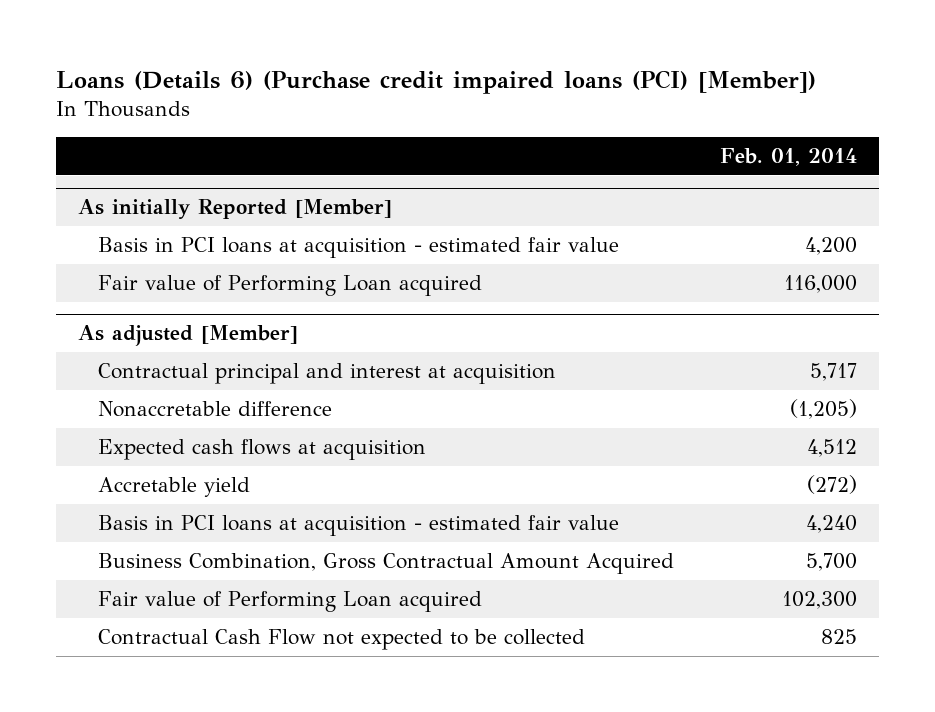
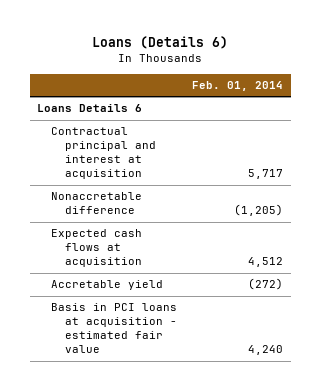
[55,69,816,94] Loans (Details 6) (Purchase credit impaired loans (PCI) [Member]) -> [92,36,229,50] Loans (Details 6)
[78,199,393,220] As initially Reported [Member] -> none
[98,237,620,259] Basis in PCI loans at acquisition - estimated fair value -> none
[98,275,483,297] Fair value of Performing Loan acquired -> none
[78,325,299,347] As adjusted [Member] -> none
none -> [37,104,143,113] Loans Details 6
[98,553,675,575] Business Combination, Gross Contractual Amount Acquired -> none
[98,591,483,613] Fair value of Performing Loan acquired -> none
[98,629,586,651] Contractual Cash Flow not expected to be collected -> none

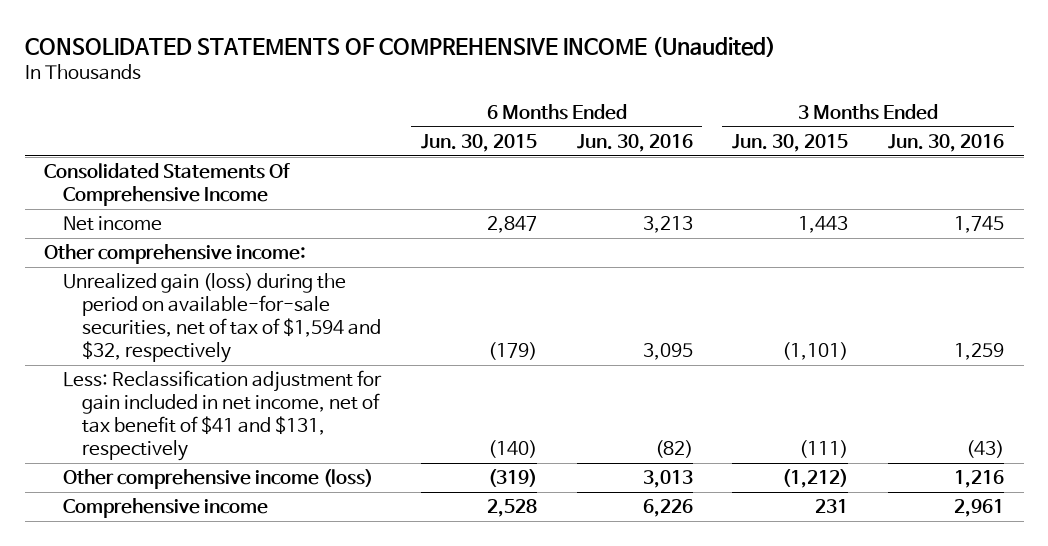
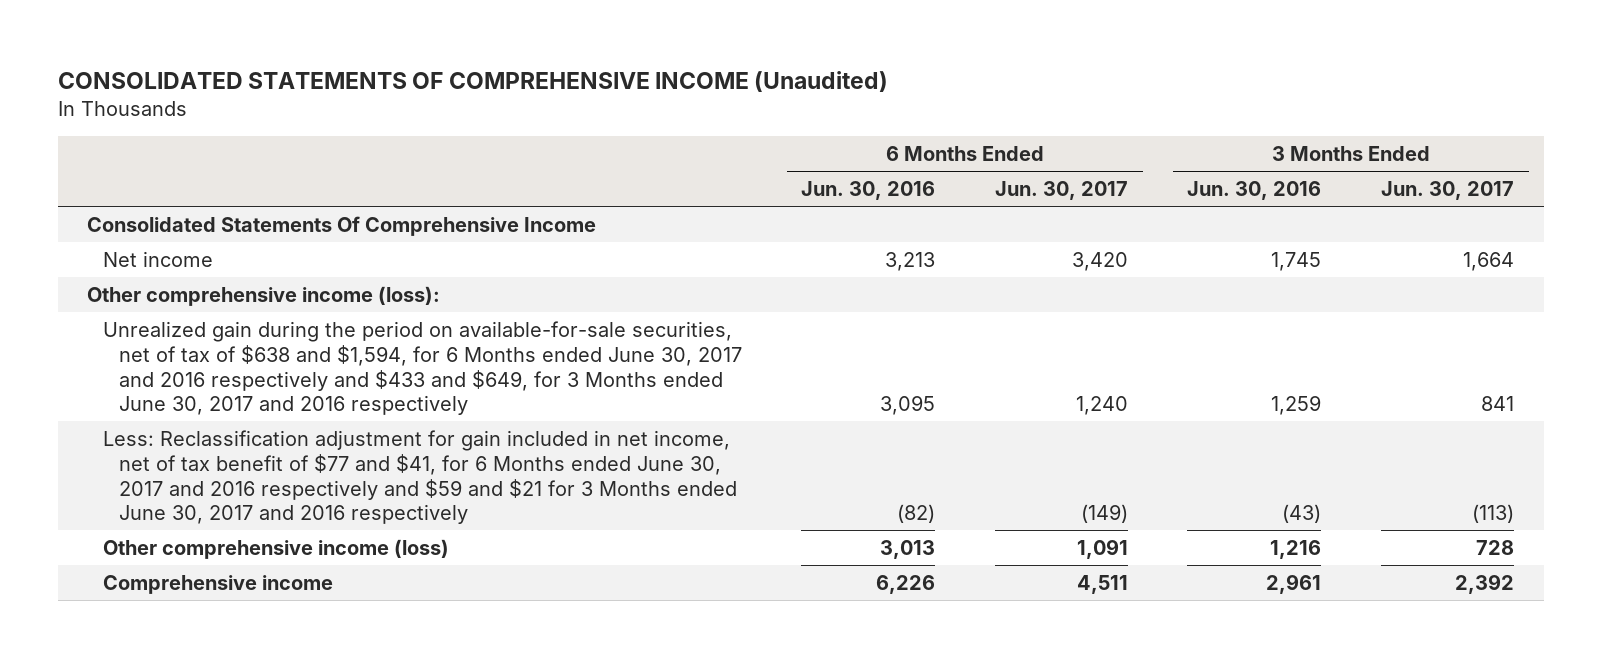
[420,133,537,152] Jun. 30, 2015 -> none
[732,133,849,152] Jun. 30, 2015 -> none
none -> [994,180,1128,200] Jun. 30, 2017
none -> [1380,180,1514,200] Jun. 30, 2017
[44,244,307,265] Other comprehensive income: -> [87,285,441,306] Other comprehensive income (loss):
[63,273,382,364] Unrealized gain (loss) during the period on available-for-sale securities, net of tax of $1,594 and $32, respectively -> [103,320,742,416] Unrealized gain during the period on available-for-sale securities, net of tax of $638 and $1,594, for 6 Months ended June 30, 2017 and 2016 respectively and $433 and $649, for 3 Months ended June 30, 2017 and 2016 respectively
[63,370,383,462] Less: Reclassification adjustment for gain included in net income, net of tax benefit of $41 and $131, respectively -> [103,429,737,525] Less: Reclassification adjustment for gain included in net income, net of tax benefit of $77 and $41, for 6 Months ended June 30, 2017 and 2016 respectively and $59 and $21 for 3 Months ended June 30, 2017 and 2016 respectively

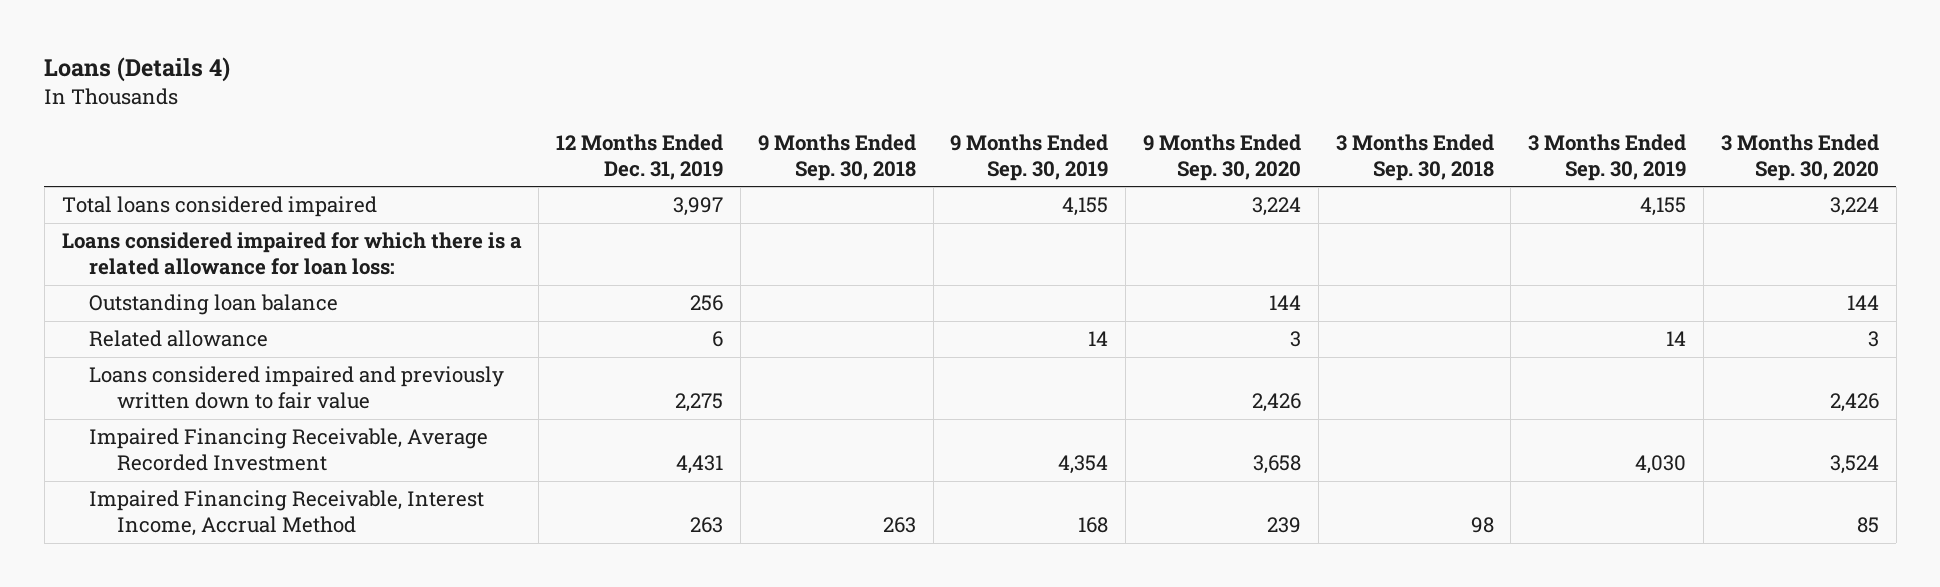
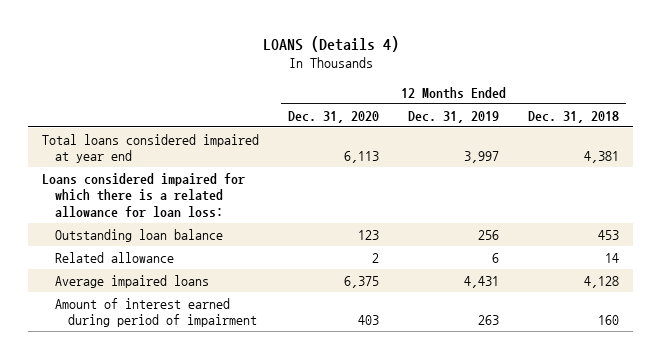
[44,57,231,83] Loans (Details 4) -> [262,36,399,53] LOANS (Details 4)
[757,133,916,181] 9 Months Ended Sep. 30, 2018 -> none
[950,133,1109,181] 9 Months Ended Sep. 30, 2019 -> none
[1142,133,1301,181] 9 Months Ended Sep. 30, 2020 -> none
[1335,133,1494,181] 3 Months Ended Sep. 30, 2018 -> none
[1528,133,1687,181] 3 Months Ended Sep. 30, 2019 -> none
[1720,133,1879,181] 3 Months Ended Sep. 30, 2020 -> none
none -> [288,110,380,123] Dec. 31, 2020
none -> [527,110,619,123] Dec. 31, 2018
[61,196,377,218] Total loans considered impaired -> [42,133,260,164] Total loans considered impaired at year end
[89,366,505,409] Loans considered impaired and previously written down to fair value -> none
[89,428,489,471] Impaired Financing Receivable, Average Recorded Investment -> [55,274,210,288] Average impaired loans
[89,490,485,536] Impaired Financing Receivable, Interest Income, Accrual Method -> [55,297,258,328] Amount of interest earned during period of impairment

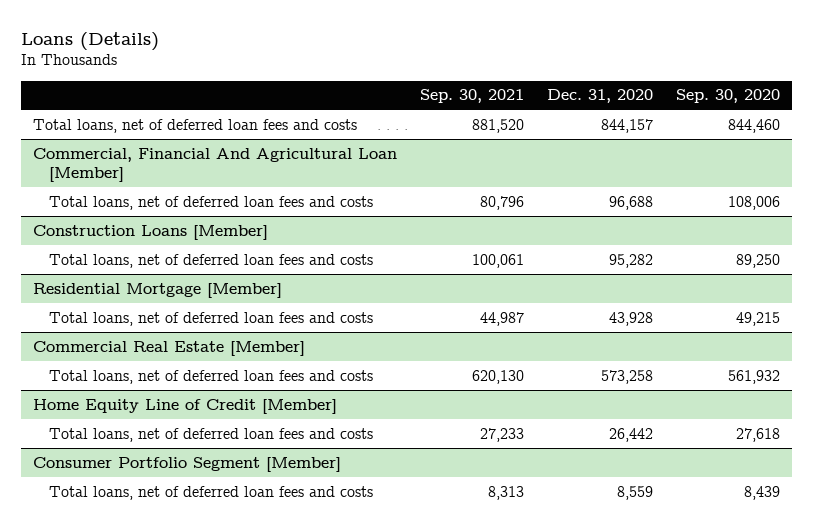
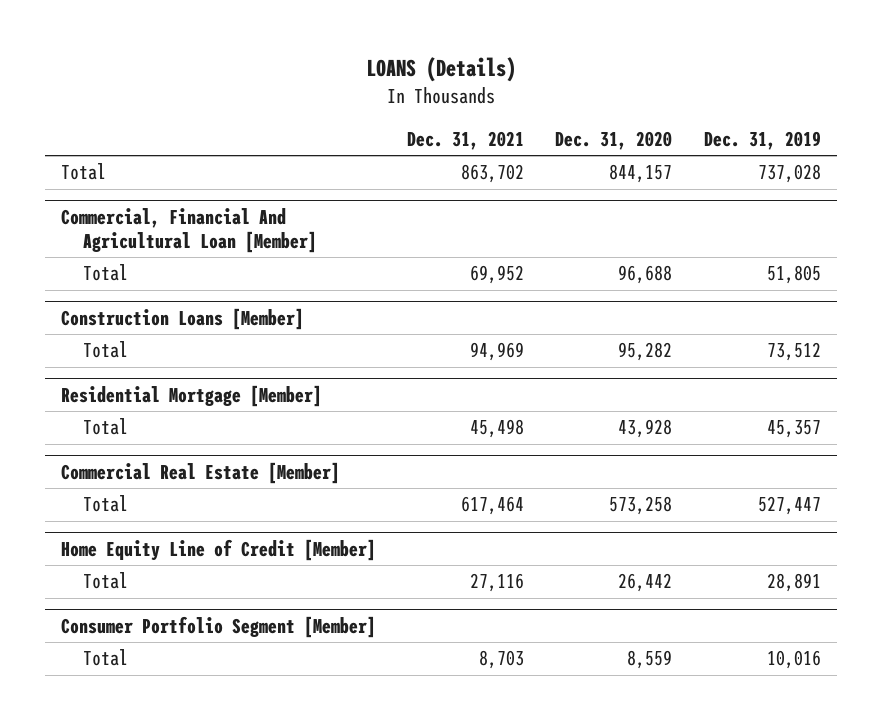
[20,31,159,51] Loans (Details) -> [365,57,516,83] LOANS (Details)
[419,89,524,104] Sep. 30, 2021 -> none
[676,89,781,104] Sep. 30, 2020 -> none
none -> [407,130,525,150] Dec. 31, 2021
none -> [703,130,821,150] Dec. 31, 2019
[32,118,357,133] Total loans, net of deferred loan fees and costs -> [60,163,106,181] Total
[49,195,374,210] Total loans, net of deferred loan fees and costs -> [83,264,129,282] Total
[49,253,374,268] Total loans, net of deferred loan fees and costs -> [83,341,129,359] Total
[49,311,374,326] Total loans, net of deferred loan fees and costs -> [83,418,129,436] Total
[49,369,374,384] Total loans, net of deferred loan fees and costs -> [83,495,129,513] Total
[49,427,374,442] Total loans, net of deferred loan fees and costs -> [83,572,129,590] Total
[49,485,374,500] Total loans, net of deferred loan fees and costs -> [83,649,129,667] Total

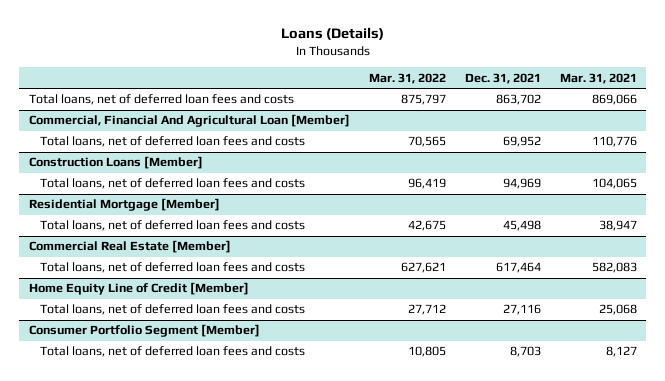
[365,57,516,83] LOANS (Details) -> [280,27,384,41] Loans (Details)
[555,130,673,150] Dec. 31, 2020 -> none
[703,130,821,150] Dec. 31, 2019 -> none
none -> [368,72,446,84] Mar. 31, 2022
none -> [559,72,637,84] Mar. 31, 2021
[60,163,106,181] Total -> [28,94,294,106] Total loans, net of deferred loan fees and costs
[83,264,129,282] Total -> [40,136,306,148] Total loans, net of deferred loan fees and costs
[83,341,129,359] Total -> [40,178,306,190] Total loans, net of deferred loan fees and costs
[83,418,129,436] Total -> [40,220,306,232] Total loans, net of deferred loan fees and costs
[83,495,129,513] Total -> [40,262,306,274] Total loans, net of deferred loan fees and costs
[83,572,129,590] Total -> [40,304,306,316] Total loans, net of deferred loan fees and costs
[83,649,129,667] Total -> [40,346,306,358] Total loans, net of deferred loan fees and costs

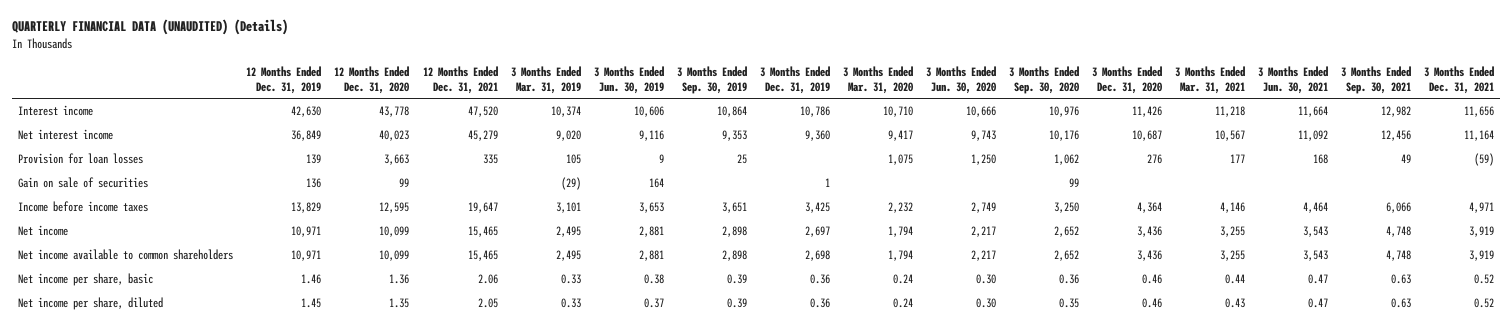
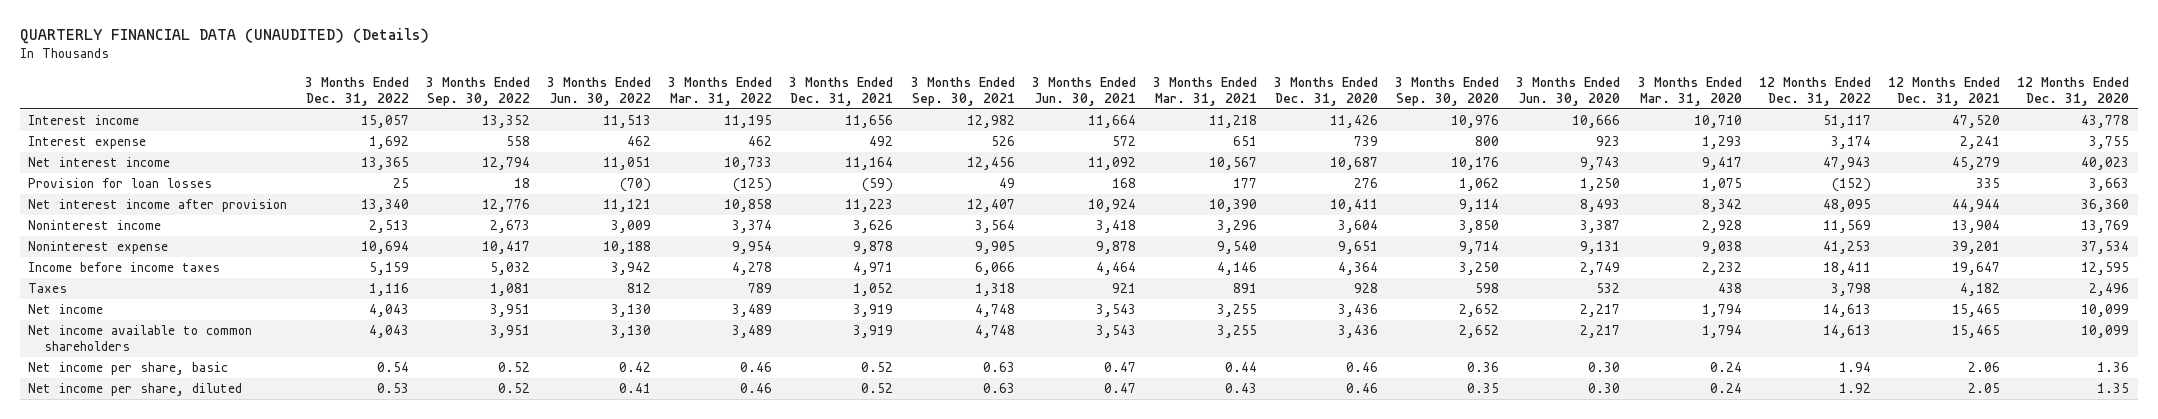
[246,65,322,94] 12 Months Ended Dec. 31, 2019 -> none
[510,65,581,94] 3 Months Ended Mar. 31, 2019 -> none
[593,65,664,94] 3 Months Ended Jun. 30, 2019 -> none
[676,65,747,94] 3 Months Ended Sep. 30, 2019 -> none
[759,65,830,94] 3 Months Ended Dec. 31, 2019 -> none
none -> [304,77,409,106] 3 Months Ended Dec. 31, 2022
none -> [425,77,530,106] 3 Months Ended Sep. 30, 2022
none -> [546,77,651,106] 3 Months Ended Jun. 30, 2022
none -> [668,77,773,106] 3 Months Ended Mar. 31, 2022
none -> [1758,77,1871,106] 12 Months Ended Dec. 31, 2022
none -> [28,136,147,150] Interest expense
[18,177,149,189] Gain on sale of securities -> none
none -> [28,199,288,213] Net interest income after provision
none -> [28,220,162,231] Noninterest income
none -> [28,241,169,255] Noninterest expense
none -> [28,283,68,294] Taxes

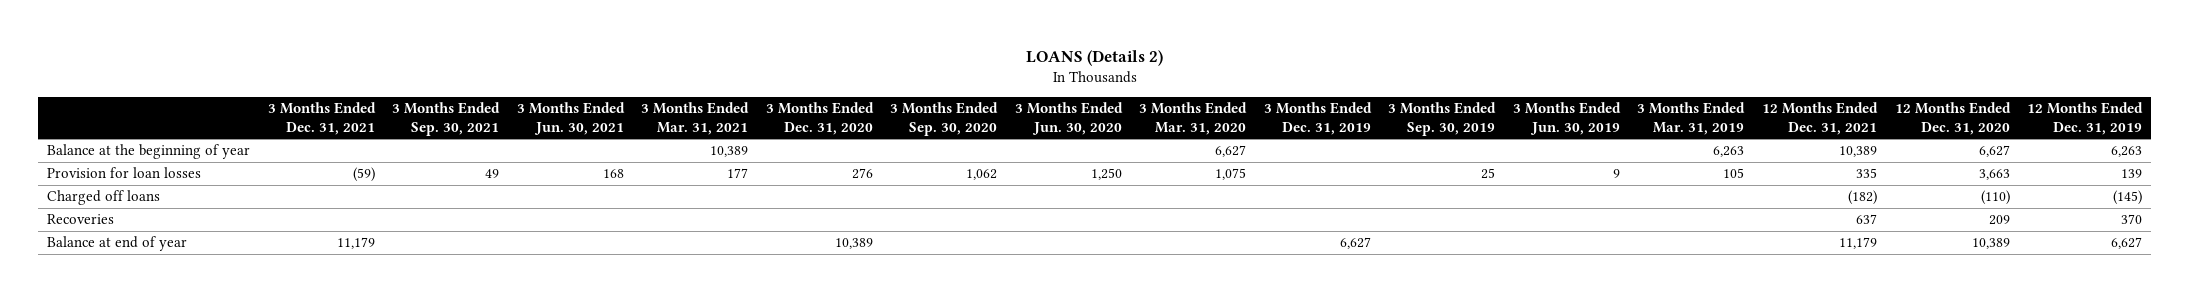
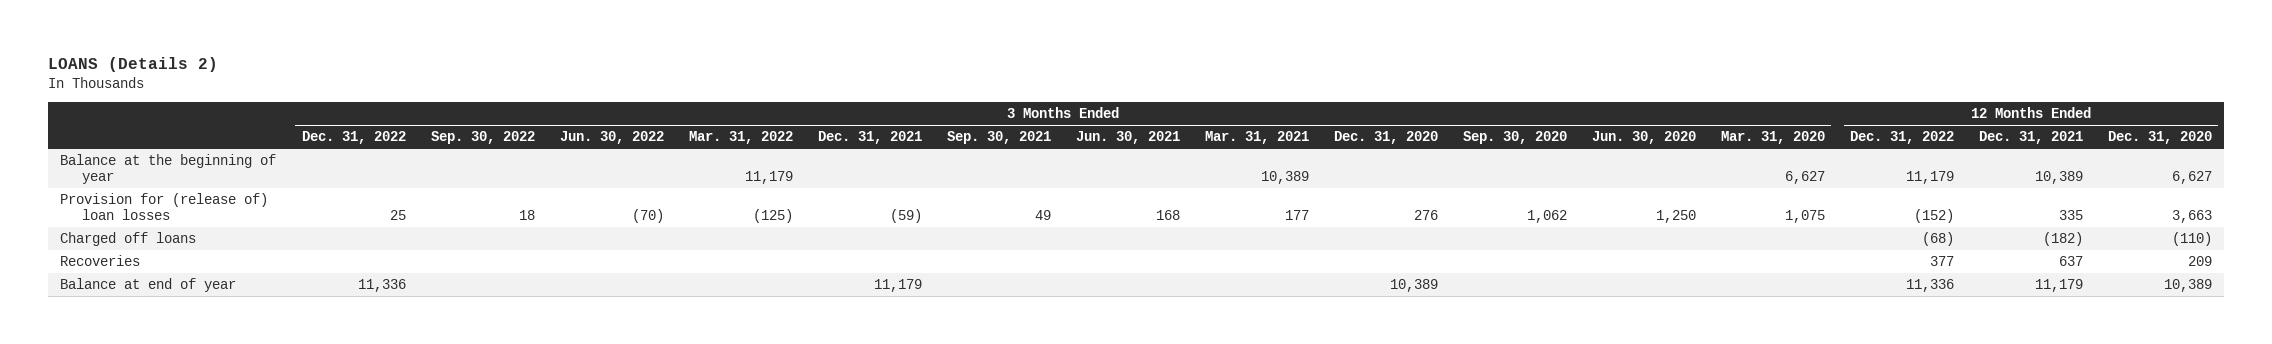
[1263,102,1372,135] 3 Months Ended Dec. 31, 2019 -> none
[1388,102,1497,136] 3 Months Ended Sep. 30, 2019 -> none
[1512,102,1621,135] 3 Months Ended Jun. 30, 2019 -> none
[1637,102,1746,135] 3 Months Ended Mar. 31, 2019 -> none
[2027,102,2144,135] 12 Months Ended Dec. 31, 2019 -> none
none -> [301,131,406,145] Dec. 31, 2022
none -> [430,131,535,145] Sep. 30, 2022
none -> [559,131,664,145] Jun. 30, 2022
none -> [688,131,793,145] Mar. 31, 2022
none -> [1849,131,1954,145] Dec. 31, 2022
[47,167,202,179] Provision for loan losses -> [60,193,269,221] Provision for (release of) loan losses

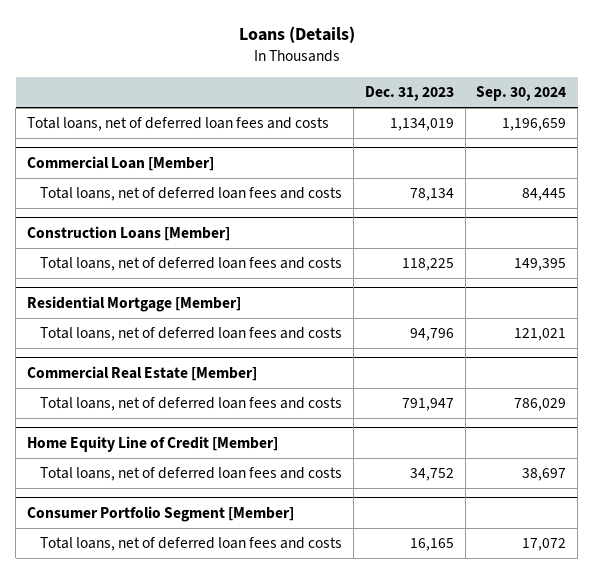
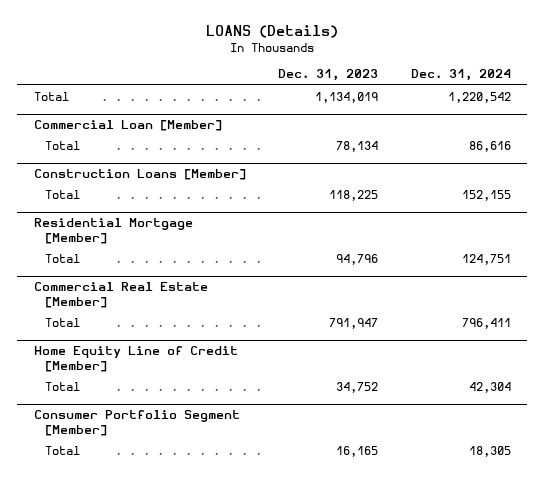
[238,26,355,44] Loans (Details) -> [206,24,339,38] LOANS (Details)
[476,86,567,102] Sep. 30, 2024 -> none
none -> [410,69,511,82] Dec. 31, 2024
[27,117,330,132] Total loans, net of deferred loan fees and costs -> [33,92,69,102] Total
[40,187,343,202] Total loans, net of deferred loan fees and costs -> [45,141,81,151] Total
[40,257,343,272] Total loans, net of deferred loan fees and costs -> [45,190,81,200] Total
[40,327,343,342] Total loans, net of deferred loan fees and costs -> [45,254,81,264] Total
[40,397,343,412] Total loans, net of deferred loan fees and costs -> [45,318,81,328] Total
[40,467,343,482] Total loans, net of deferred loan fees and costs -> [45,382,81,392] Total
[40,537,343,552] Total loans, net of deferred loan fees and costs -> [45,446,81,456] Total

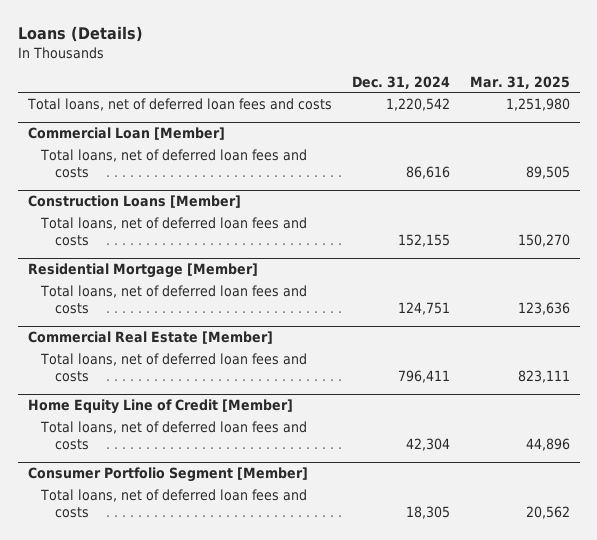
[206,24,339,38] LOANS (Details) -> [17,26,143,43] Loans (Details)
[278,69,379,82] Dec. 31, 2023 -> none
none -> [469,75,570,89] Mar. 31, 2025
[33,92,69,102] Total -> [26,97,332,111] Total loans, net of deferred loan fees and costs
[45,141,81,151] Total -> [40,148,308,178] Total loans, net of deferred loan fees and costs
[45,190,81,200] Total -> [40,216,308,246] Total loans, net of deferred loan fees and costs
[45,254,81,264] Total -> [40,284,308,314] Total loans, net of deferred loan fees and costs
[45,318,81,328] Total -> [40,352,308,382] Total loans, net of deferred loan fees and costs
[45,382,81,392] Total -> [40,420,308,450] Total loans, net of deferred loan fees and costs
[45,446,81,456] Total -> [40,488,308,518] Total loans, net of deferred loan fees and costs

